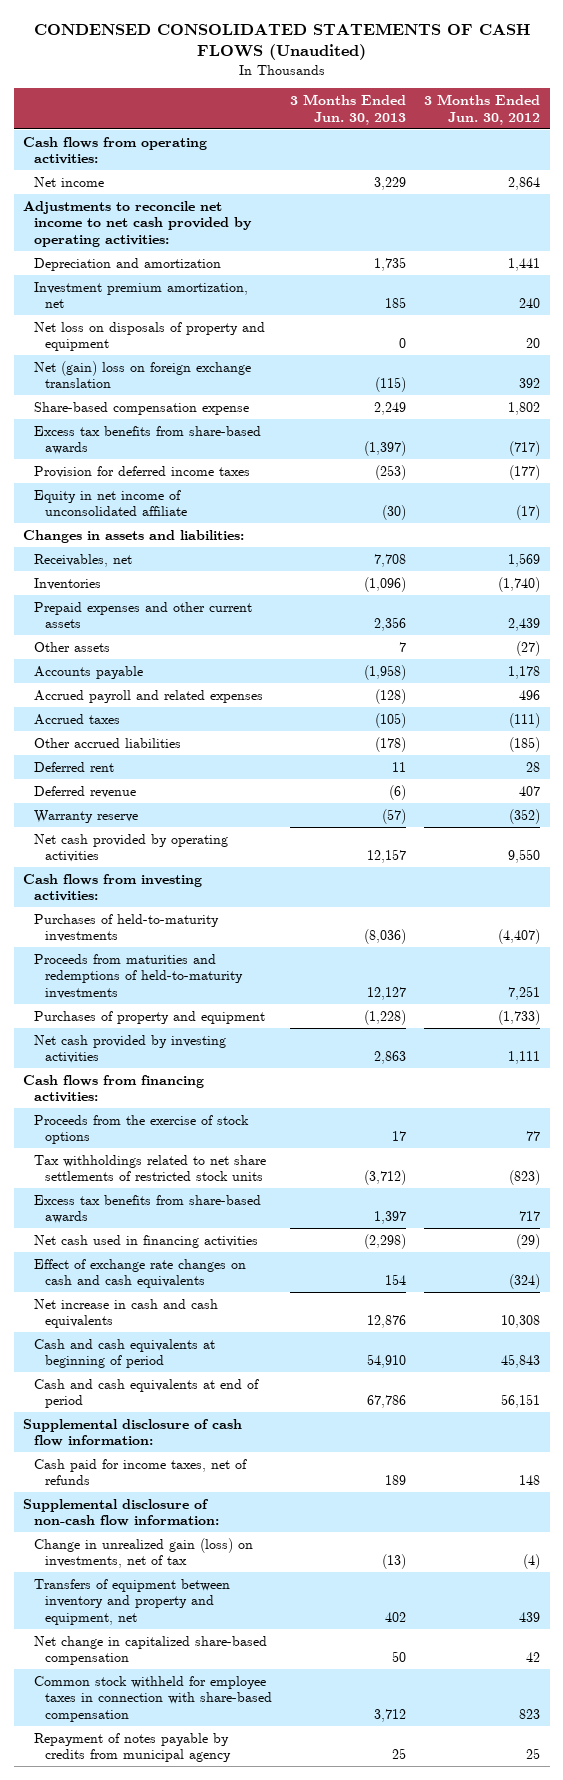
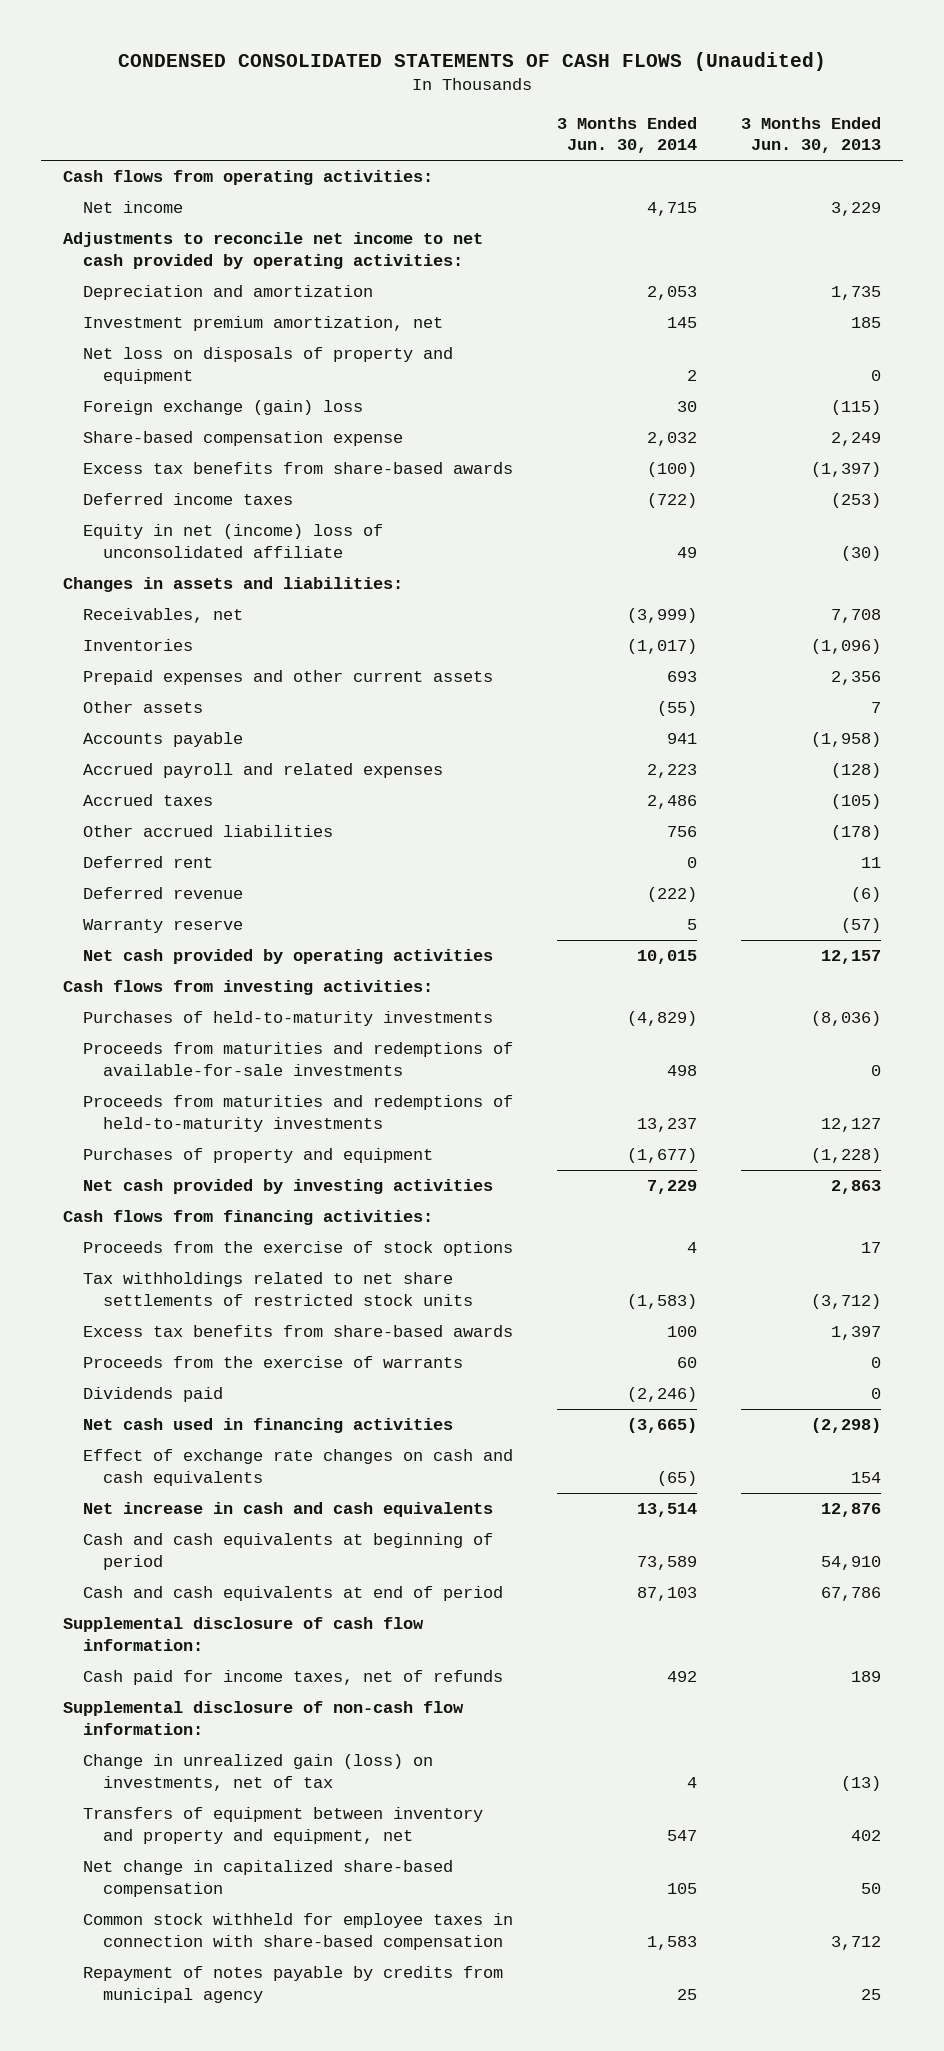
[424,94,541,125] 3 Months Ended Jun. 30, 2012 -> none
none -> [556,116,697,154] 3 Months Ended Jun. 30, 2014
[33,360,251,389] Net (gain) loss on foreign exchange translation -> [82,400,363,416] Foreign exchange (gain) loss
[33,465,250,478] Provision for deferred income taxes -> [82,493,293,506] Deferred income taxes
[33,489,187,517] Equity in net income of unconsolidated affiliate -> [82,524,383,558] Equity in net (income) loss of unconsolidated affiliate
none -> [82,1042,513,1076] Proceeds from maturities and redemptions of available-for-sale investments
none -> [82,1356,463,1369] Proceeds from the exercise of warrants
none -> [82,1387,223,1403] Dividends paid

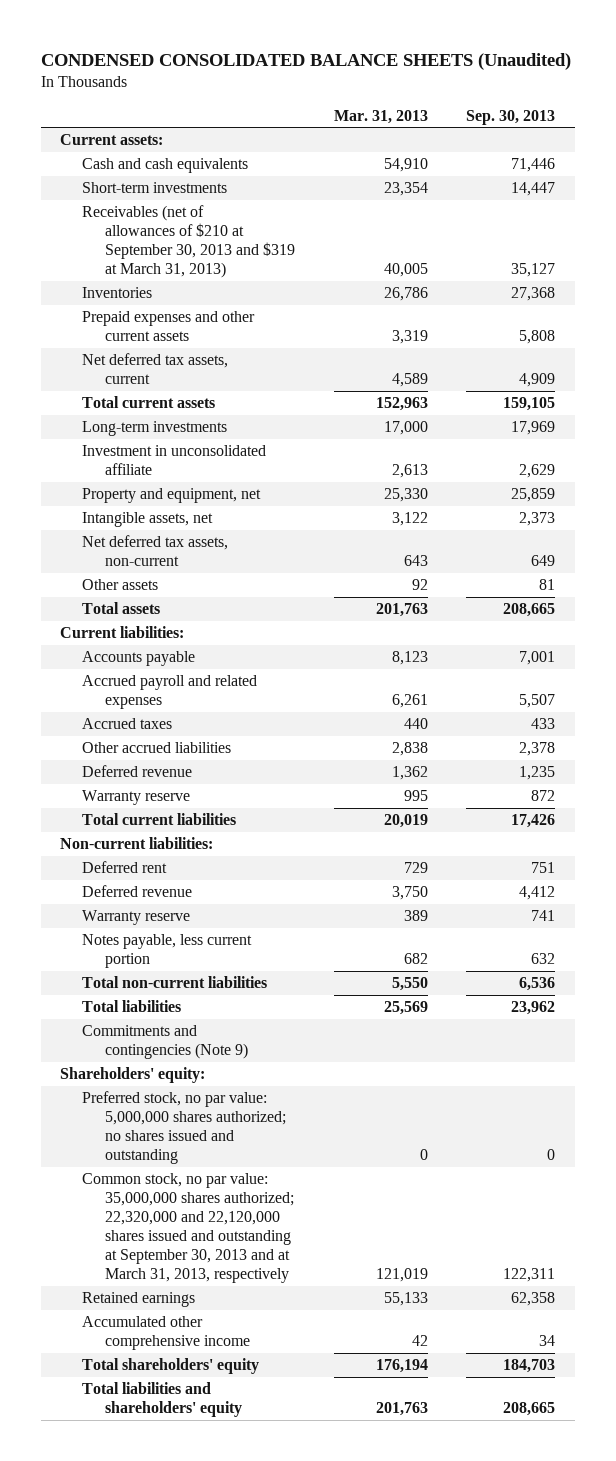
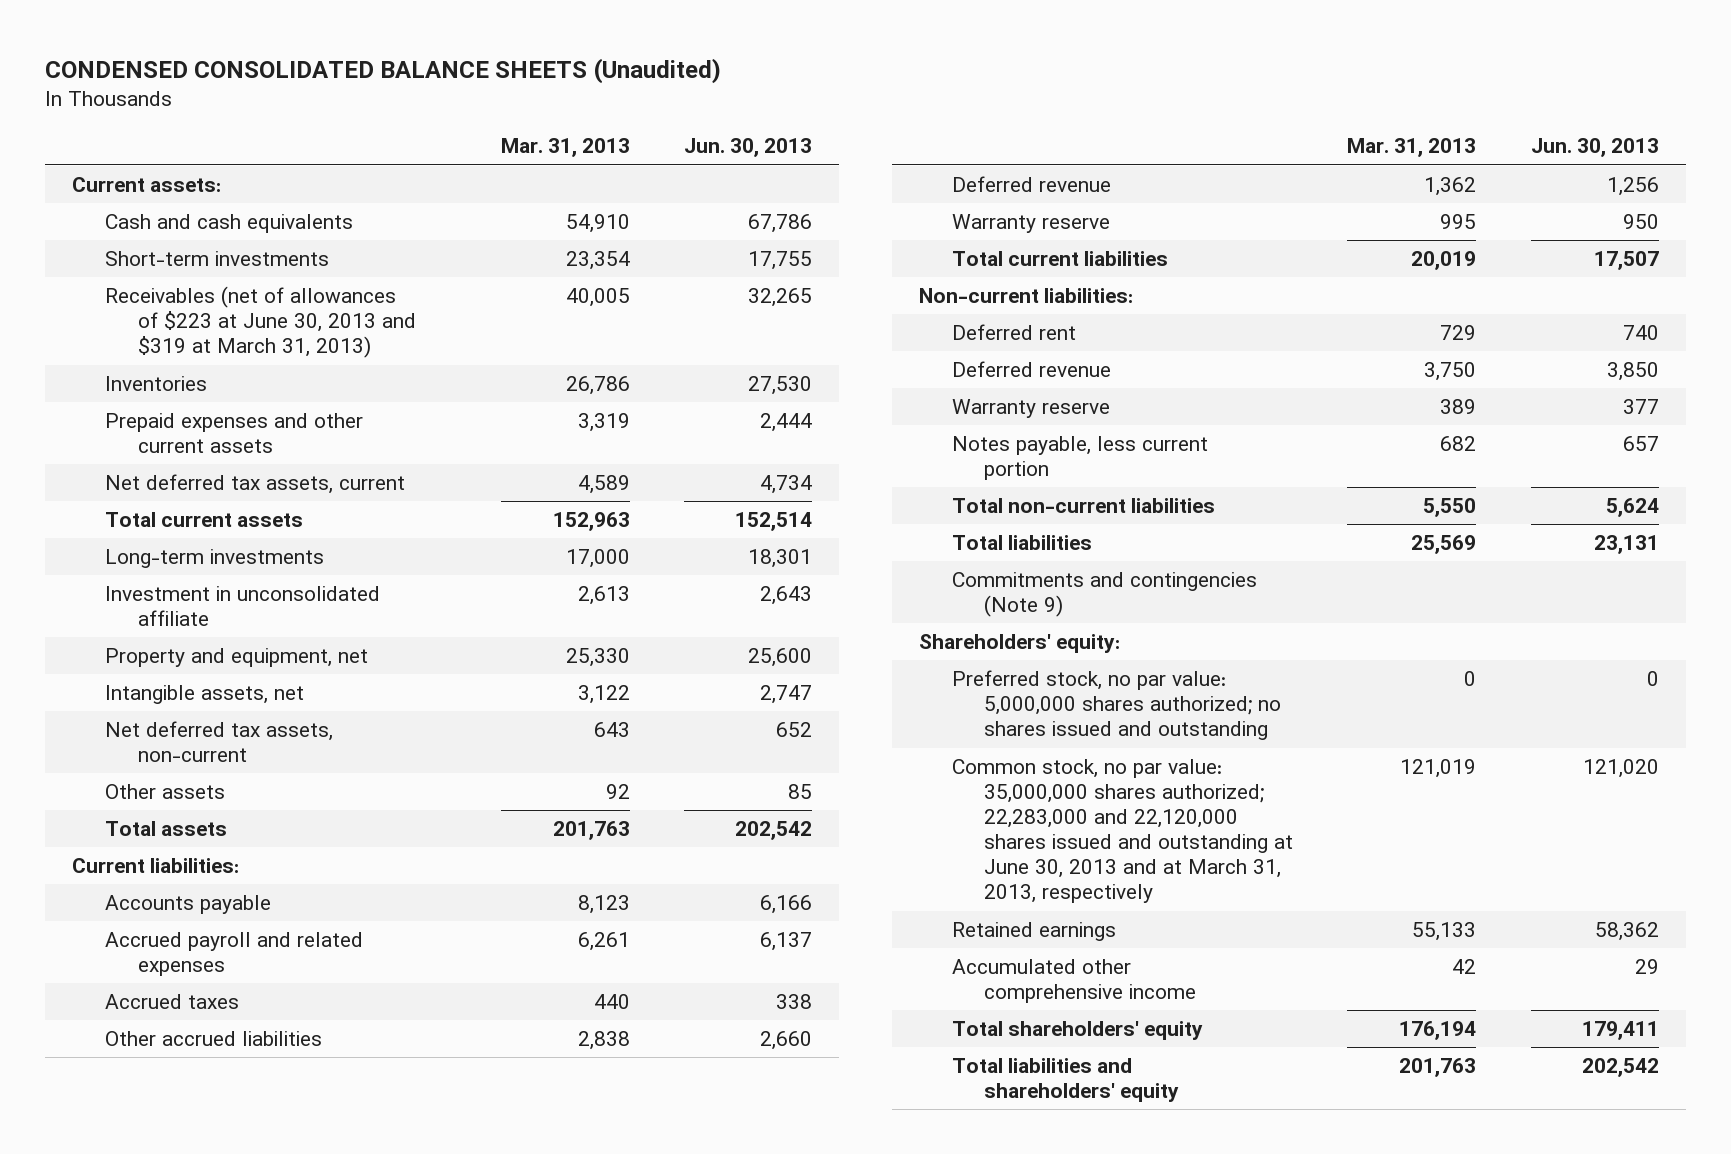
[466,109,556,125] Sep. 30, 2013 -> none
none -> [684,138,813,158] Jun. 30, 2013
[82,205,295,279] Receivables (net of allowances of $210 at September 30, 2013 and $319 at March 31, 2013) -> [105,286,416,359] Receivables (net of allowances of $223 at June 30, 2013 and $319 at March 31, 2013)
[82,1173,294,1284] Common stock, no par value: 35,000,000 shares authorized; 22,320,000 and 22,120,000 shares issued and outstanding at September 30, 2013 and at March 31, 2013, respectively -> [951,759,1294,904] Common stock, no par value: 35,000,000 shares authorized; 22,283,000 and 22,120,000 shares issued and outstanding at June 30, 2013 and at March 31, 2013, respectively

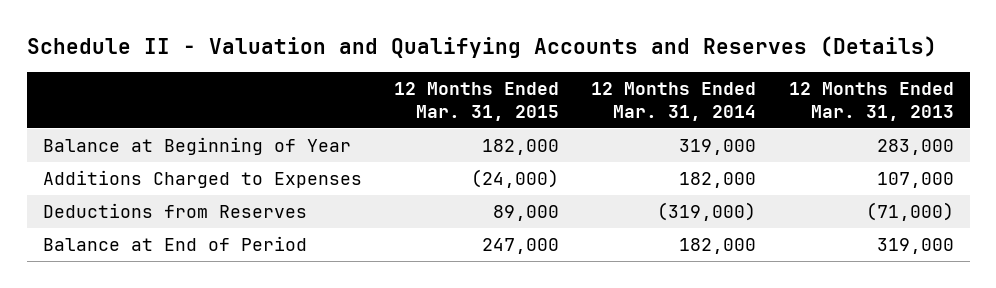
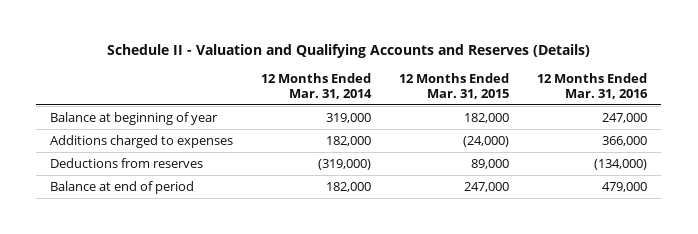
[788,81,954,121] 12 Months Ended Mar. 31, 2013 -> none
none -> [537,73,649,99] 12 Months Ended Mar. 31, 2016
[42,137,351,156] Balance at Beginning of Year -> [50,111,219,125] Balance at beginning of year
[42,170,362,189] Additions Charged to Expenses -> [50,134,234,148] Additions charged to expenses
[42,203,307,219] Deductions from Reserves -> [50,157,204,168] Deductions from reserves
[42,236,307,252] Balance at End of Period -> [50,180,195,194] Balance at end of period

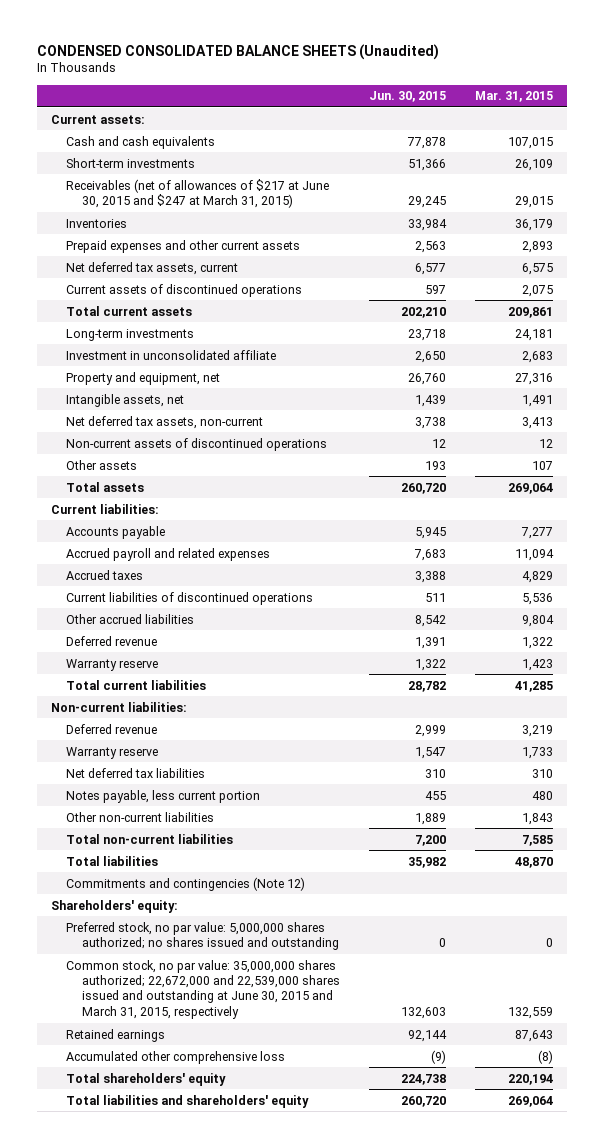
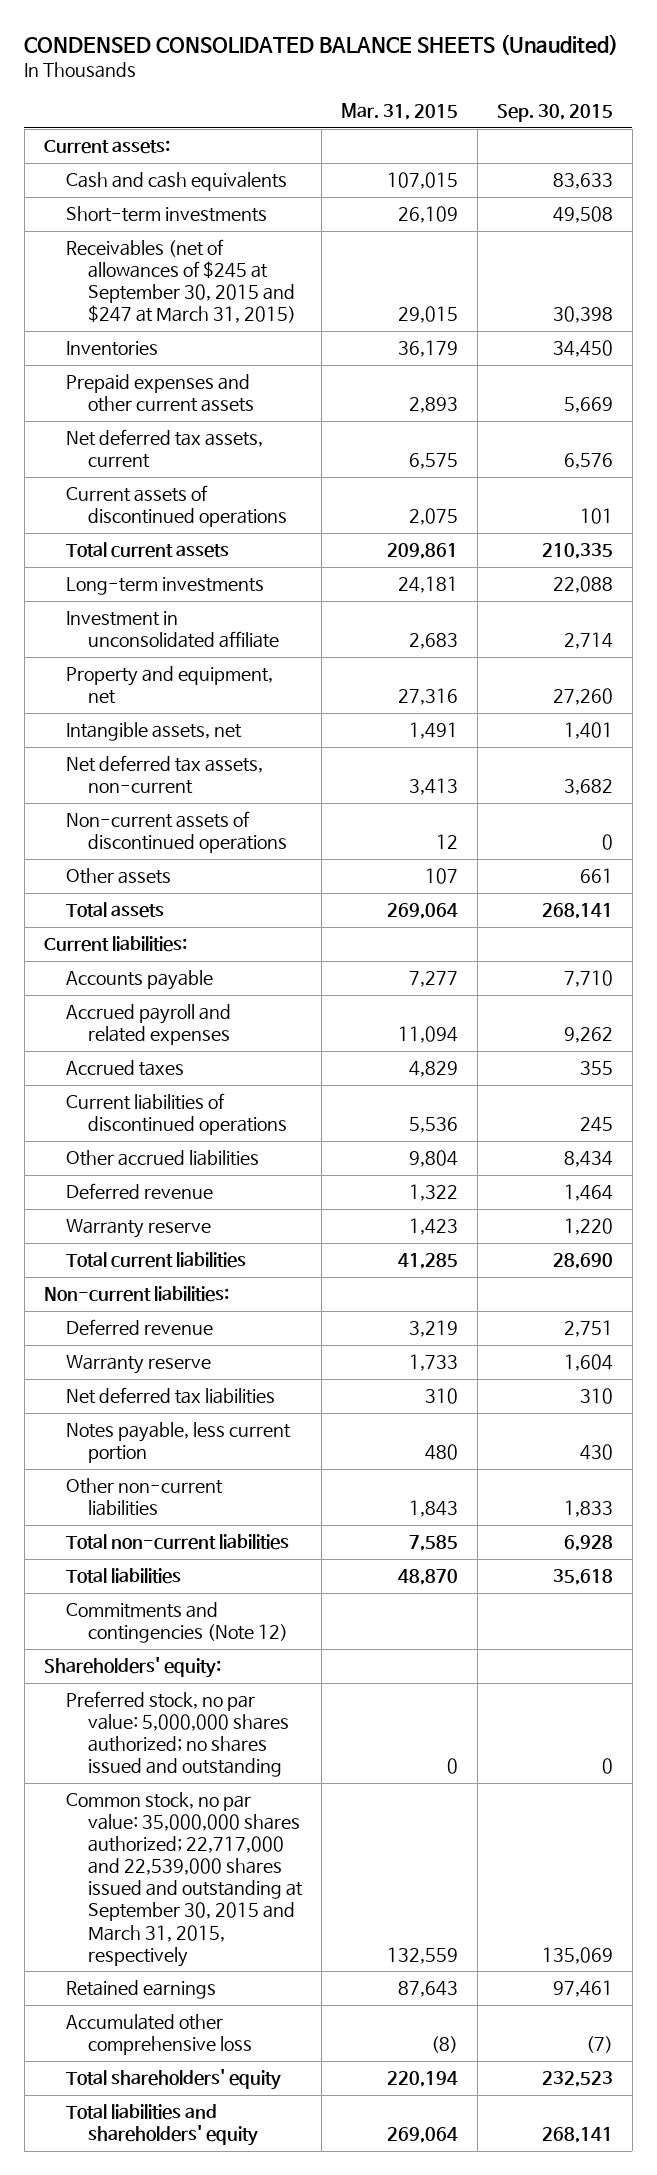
[368,91,446,103] Jun. 30, 2015 -> none
none -> [496,104,613,123] Sep. 30, 2015
[66,178,330,208] Receivables (net of allowances of $217 at June 30, 2015 and $247 at March 31, 2015) -> [65,239,297,324] Receivables (net of allowances of $245 at September 30, 2015 and $247 at March 31, 2015)
[66,959,340,1019] Common stock, no par value: 35,000,000 shares authorized; 22,672,000 and 22,539,000 shares issued and outstanding at June 30, 2015 and March 31, 2015, respectively -> [65,1792,304,1967] Common stock, no par value: 35,000,000 shares authorized; 22,717,000 and 22,539,000 shares issued and outstanding at September 30, 2015 and March 31, 2015, respectively

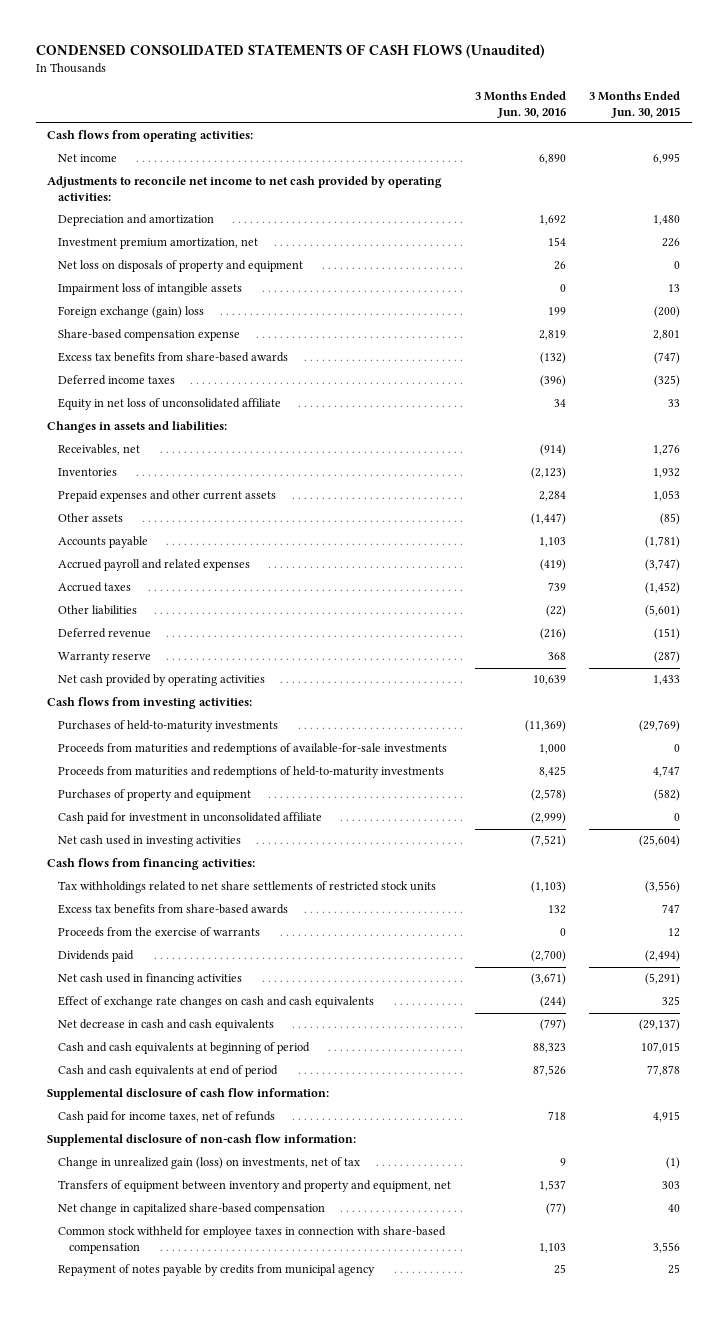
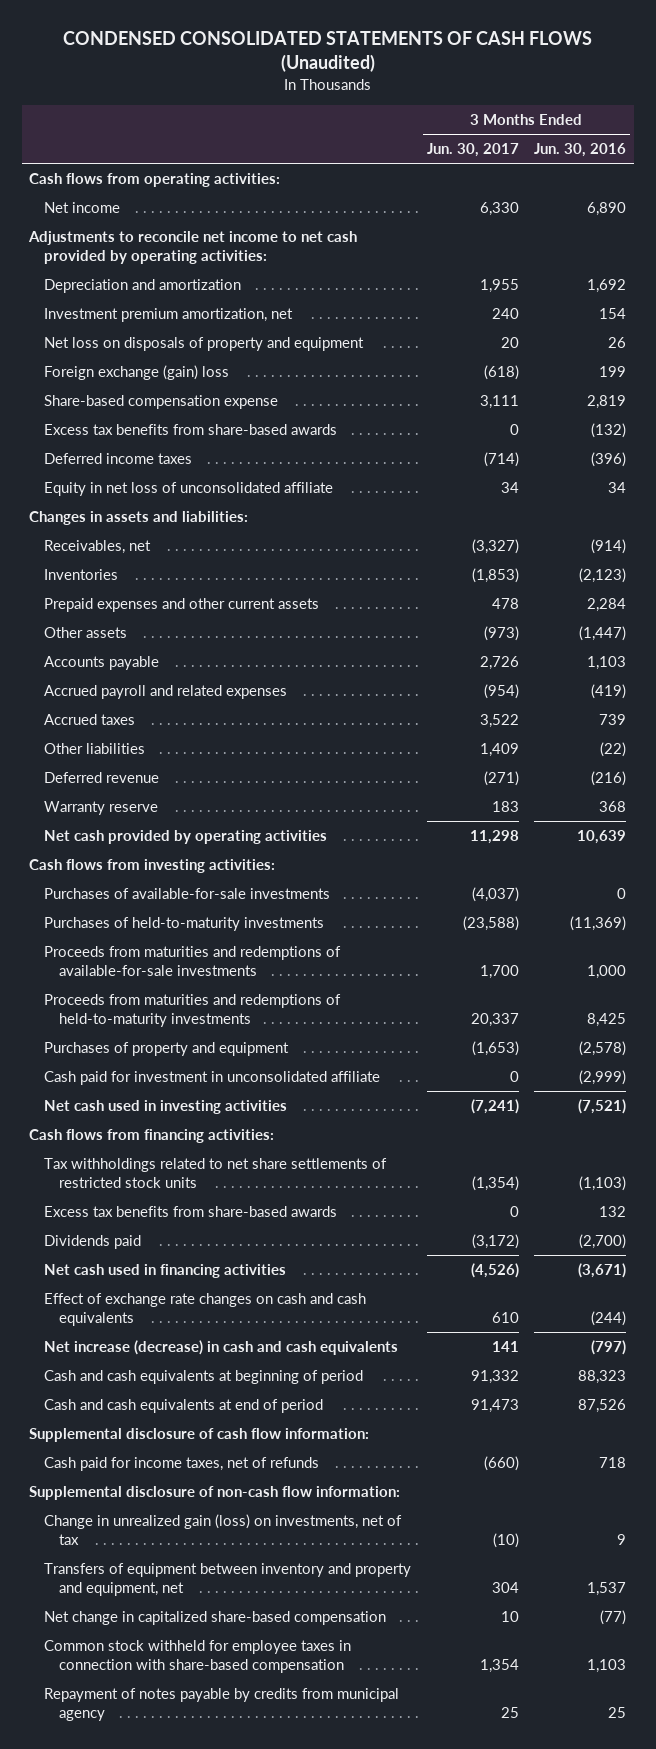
[588,91,680,118] 3 Months Ended Jun. 30, 2015 -> none
none -> [426,143,519,158] Jun. 30, 2017
[58,283,243,296] Impairment loss of intangible assets -> none
none -> [44,888,331,900] Purchases of available-for-sale investments
[58,927,261,938] Proceeds from the exercise of warrants -> none
[58,1019,275,1032] Net decrease in cash and cash equivalents -> [44,1340,399,1356] Net increase (decrease) in cash and cash equivalents

